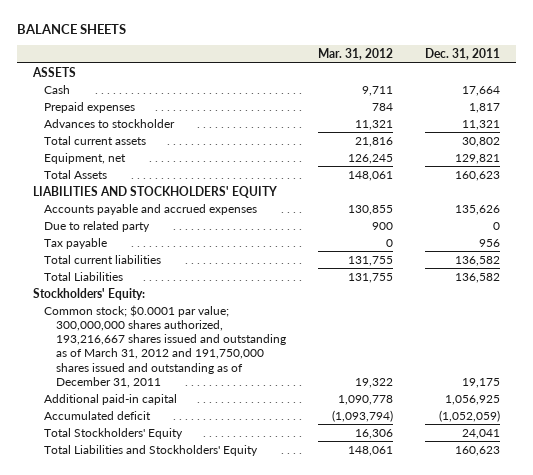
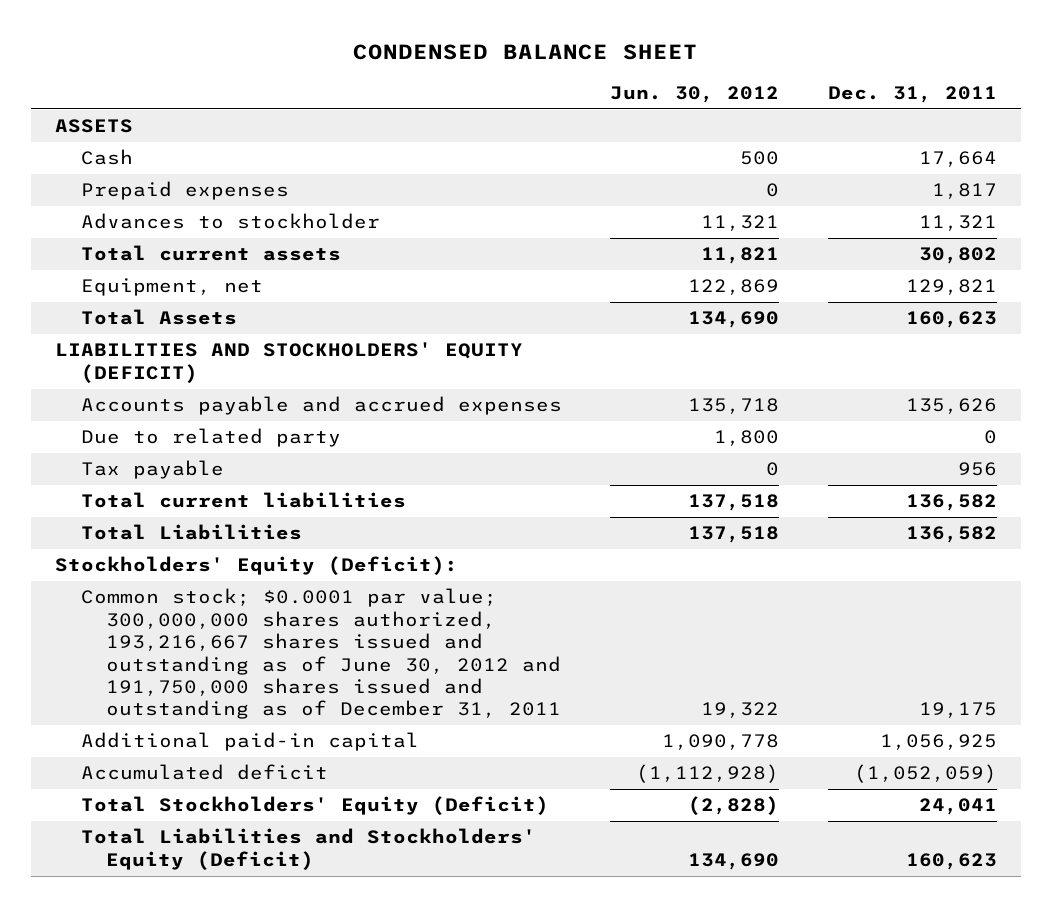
[16,24,126,35] BALANCE SHEETS -> [353,43,699,60] CONDENSED BALANCE SHEET
[318,48,394,61] Mar. 31, 2012 -> none
none -> [610,85,780,103] Jun. 30, 2012
[32,185,277,198] LIABILITIES AND STOCKHOLDERS' EQUITY -> [55,342,524,383] LIABILITIES AND STOCKHOLDERS' EQUITY (DEFICIT)
[32,287,145,300] Stockholders' Equity: -> [55,556,459,576] Stockholders' Equity (Deficit):
[44,304,286,388] Common stock; $0.0001 par value; 300,000,000 shares authorized, 193,216,667 shares issued and outstanding as of March 31, 2012 and 191,750,000 shares issued and outstanding as of December 31, 2011 -> [80,588,561,720] Common stock; $0.0001 par value; 300,000,000 shares authorized, 193,216,667 shares issued and outstanding as of June 30, 2012 and 191,750,000 shares issued and outstanding as of December 31, 2011
[44,427,184,439] Total Stockholders' Equity -> [80,796,549,816] Total Stockholders' Equity (Deficit)
[44,444,259,456] Total Liabilities and Stockholders' Equity -> [80,828,536,870] Total Liabilities and Stockholders' Equity (Deficit)

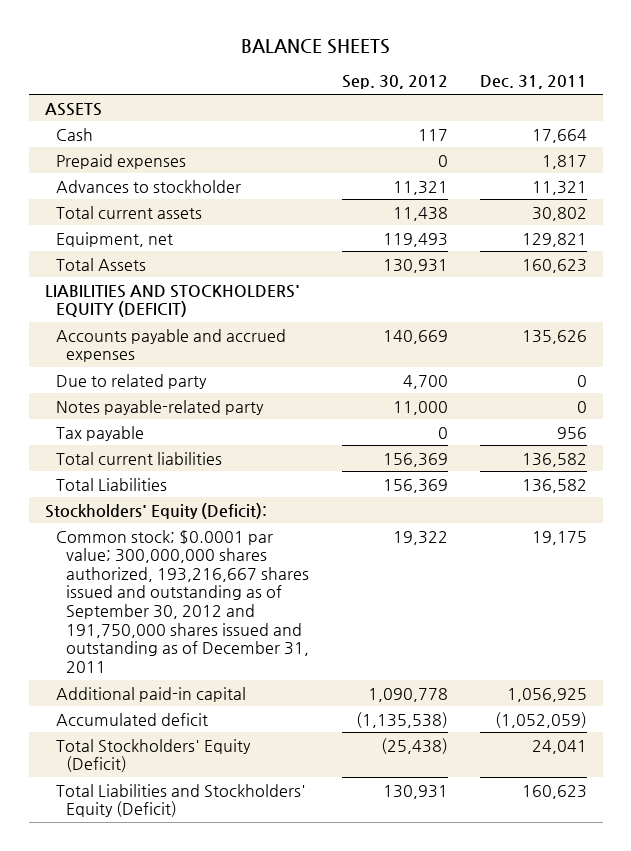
[353,43,699,60] CONDENSED BALANCE SHEET -> [240,39,390,55] BALANCE SHEETS
[610,85,780,103] Jun. 30, 2012 -> none
none -> [341,75,448,90] Sep. 30, 2012
none -> [55,399,264,415] Notes payable-related party
[80,588,561,720] Common stock; $0.0001 par value; 300,000,000 shares authorized, 193,216,667 shares issued and outstanding as of June 30, 2012 and 191,750,000 shares issued and outstanding as of December 31, 2011 -> [55,529,310,673] Common stock; $0.0001 par value; 300,000,000 shares authorized, 193,216,667 shares issued and outstanding as of September 30, 2012 and 191,750,000 shares issued and outstanding as of December 31, 2011

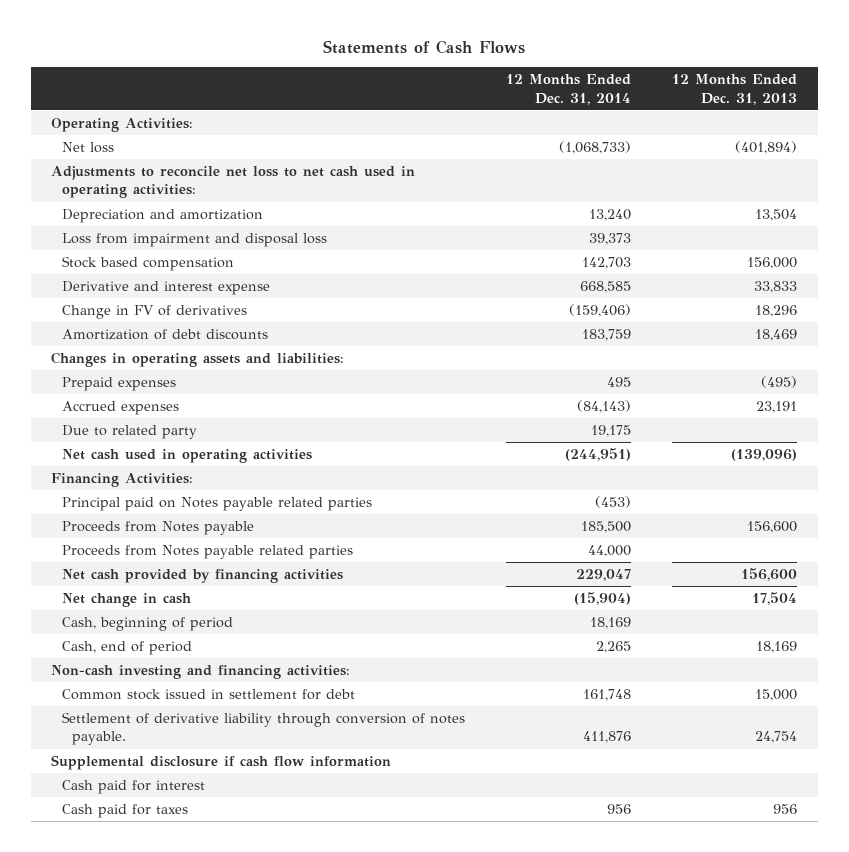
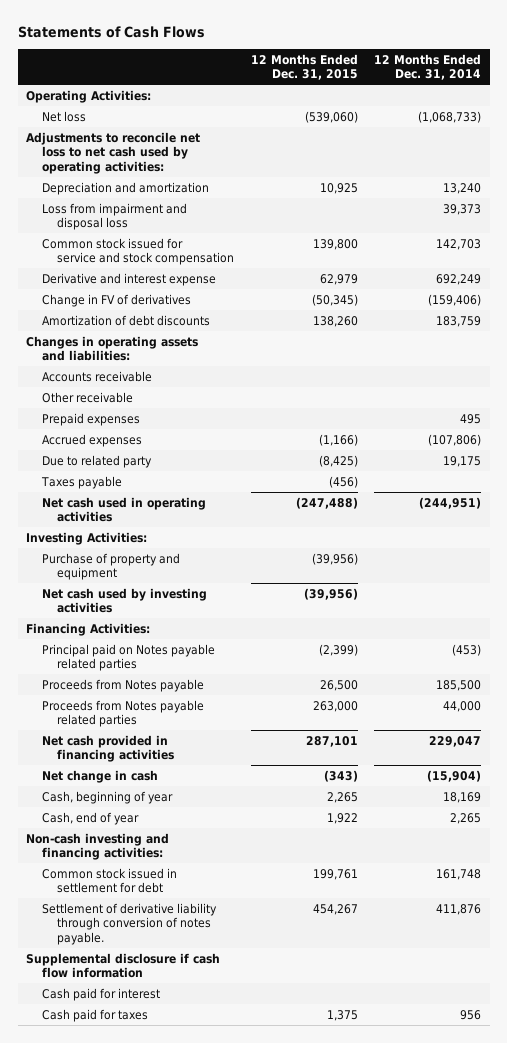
[672,74,798,105] 12 Months Ended Dec. 31, 2013 -> none
none -> [250,53,358,81] 12 Months Ended Dec. 31, 2015
[51,166,416,199] Adjustments to reconcile net loss to net cash used in operating activities: -> [26,131,201,174] Adjustments to reconcile net loss to net cash used by operating activities:
[61,256,234,272] Stock based compensation -> [41,237,234,266] Common stock issued for service and stock compensation
[580,281,632,294] 668,585 -> [436,273,482,285] 692,249
none -> [41,370,152,382] Accounts receivable
none -> [41,391,133,403] Other receivable
[577,400,632,414] (84,143) -> [428,433,482,446] (107,806)
none -> [40,475,122,489] Taxes payable
none -> [26,531,148,545] Investing Activities:
none -> [41,552,180,581] Purchase of property and equipment
none -> [41,587,207,614] Net cash used by investing activities
[61,569,343,584] Net cash provided by financing activities -> [41,734,174,763] Net cash provided in financing activities
[61,617,233,632] Cash, beginning of period -> [41,790,173,804] Cash, beginning of year
[61,641,192,656] Cash, end of period -> [41,811,139,825] Cash, end of year

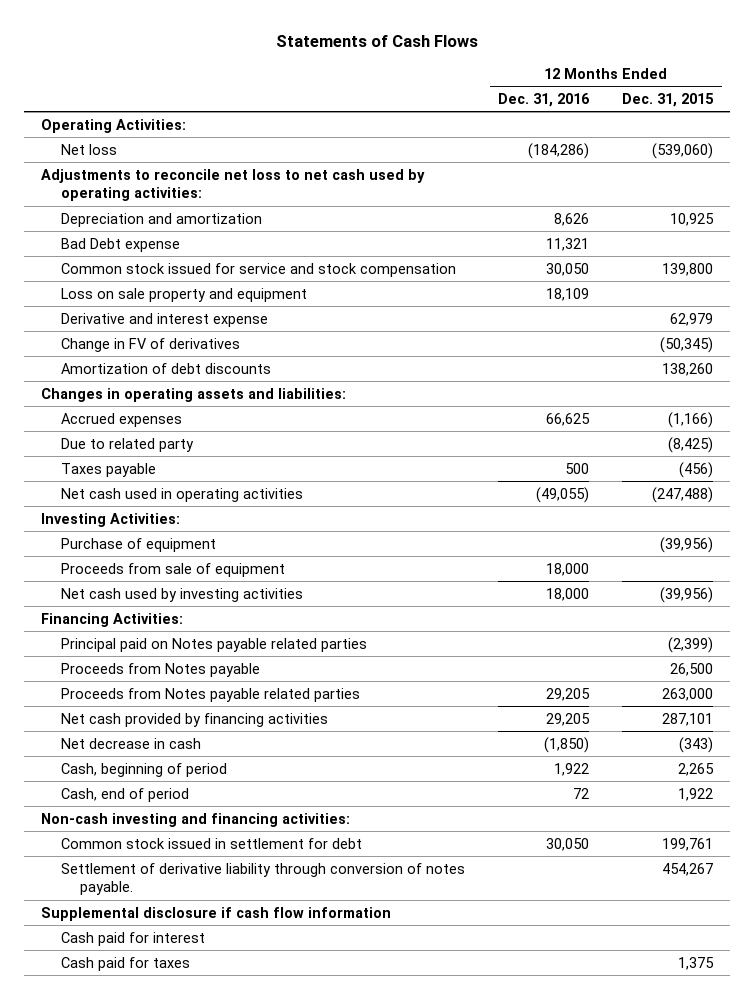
[374,53,482,81] 12 Months Ended Dec. 31, 2014 -> none
none -> [498,92,591,107] Dec. 31, 2016
[41,202,187,231] Loss from impairment and disposal loss -> none
none -> [60,237,180,252] Bad Debt expense
none -> [60,287,307,302] Loss on sale property and equipment
[41,370,152,382] Accounts receivable -> none
[41,391,133,403] Other receivable -> none
[41,412,140,426] Prepaid expenses -> none
[41,552,180,581] Purchase of property and equipment -> [60,537,216,552] Purchase of equipment
none -> [60,562,285,577] Proceeds from sale of equipment
[41,734,174,763] Net cash provided in financing activities -> [60,712,328,727] Net cash provided by financing activities
[41,769,158,783] Net change in cash -> [60,737,201,749] Net decrease in cash
[41,790,173,804] Cash, beginning of year -> [60,762,227,777] Cash, beginning of period
[41,811,139,825] Cash, end of year -> [60,787,189,802] Cash, end of period

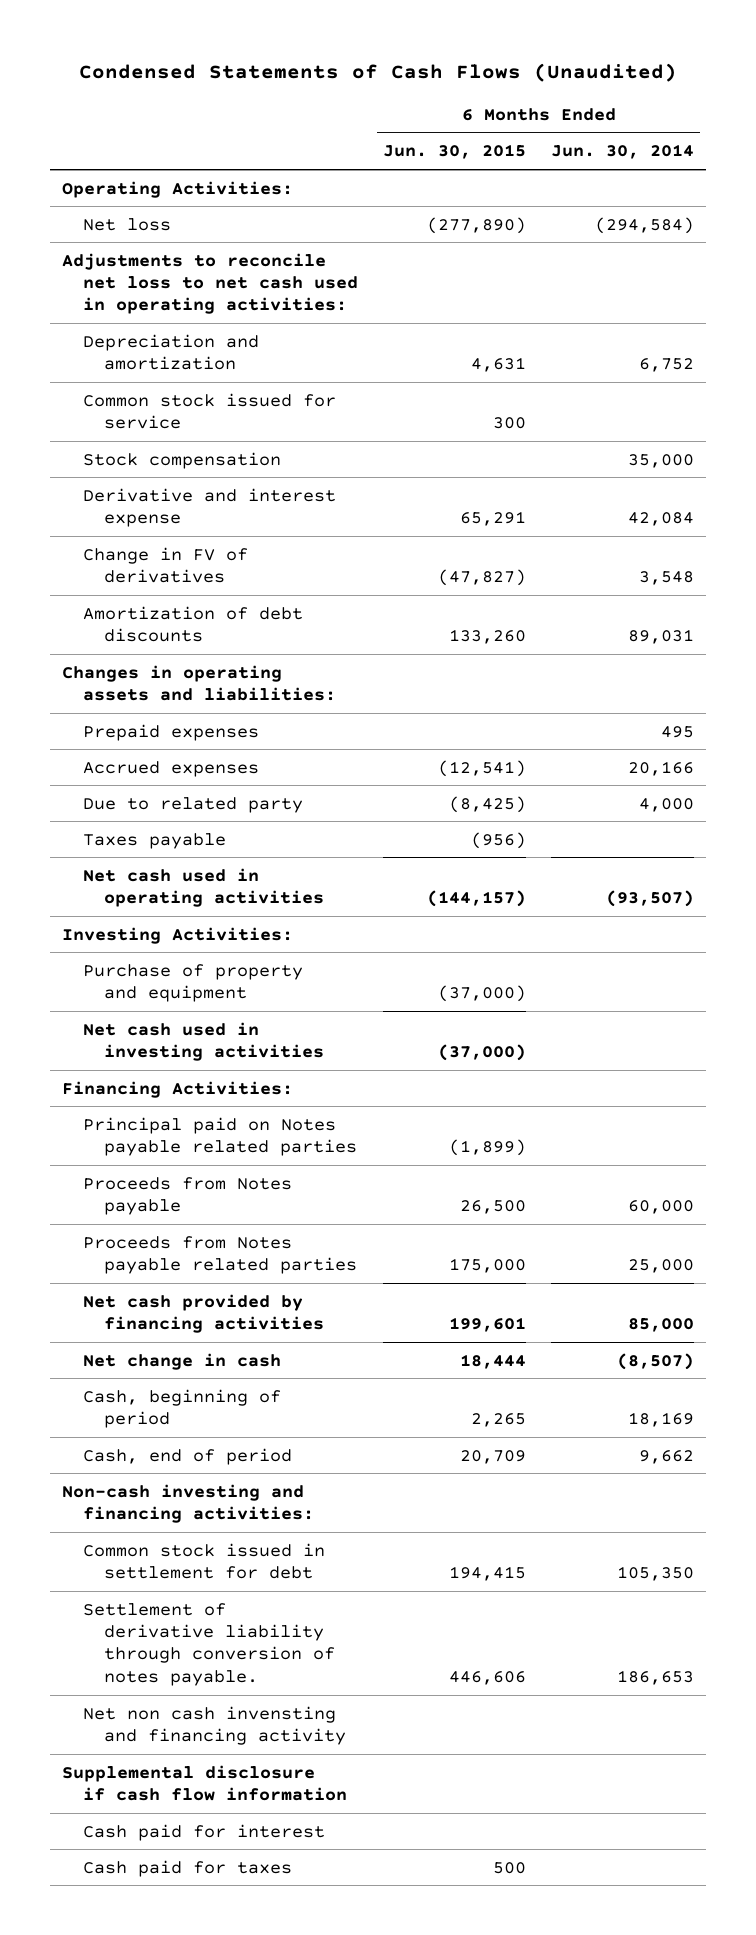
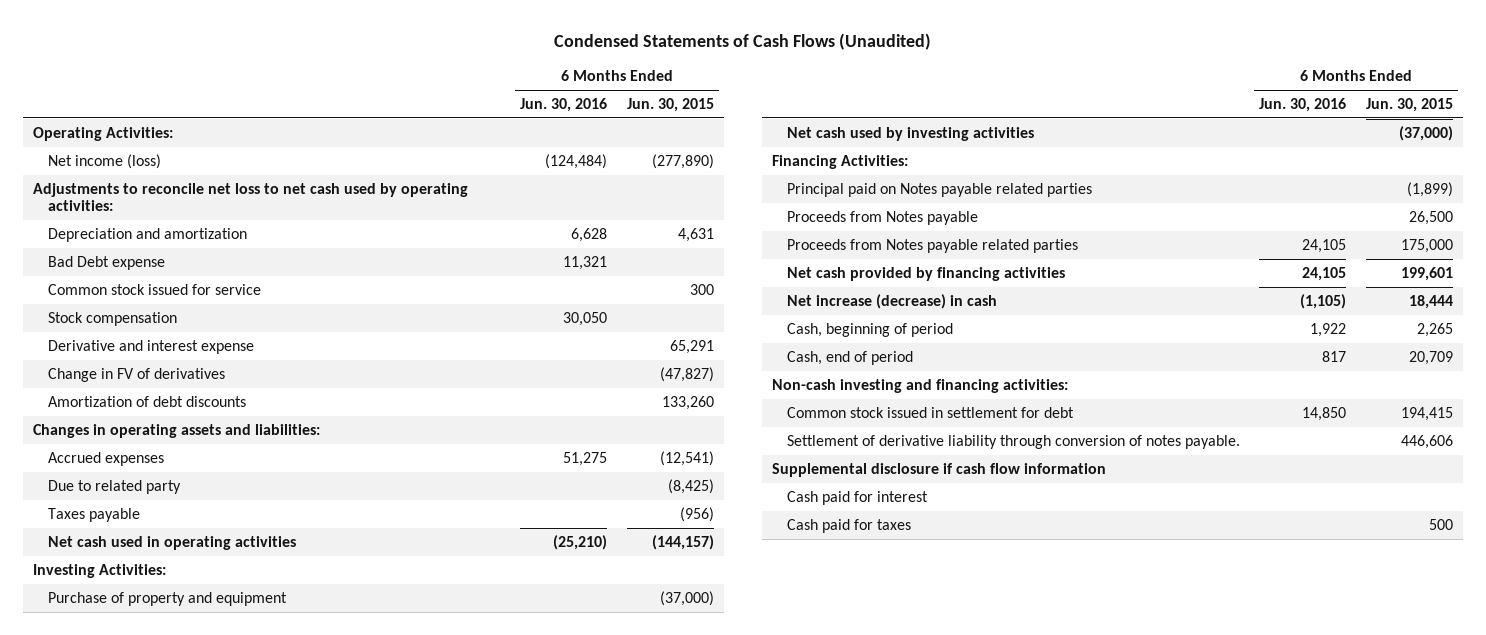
[550,144,694,160] Jun. 30, 2014 -> none
none -> [520,97,608,112] Jun. 30, 2016
[83,217,172,231] Net loss -> [47,153,161,169] Net income (loss)
[62,252,359,315] Adjustments to reconcile net loss to net cash used in operating activities: -> [33,182,469,212] Adjustments to reconcile net loss to net cash used by operating activities:
none -> [47,255,165,270] Bad Debt expense
[83,723,260,741] Prepaid expenses -> none
[83,1021,325,1061] Net cash used in investing activities -> [786,126,1034,141] Net cash used by investing activities
[83,1352,282,1370] Net change in cash -> [786,293,997,309] Net increase (decrease) in cash
[83,1705,347,1745] Net non cash invensting and financing activity -> none

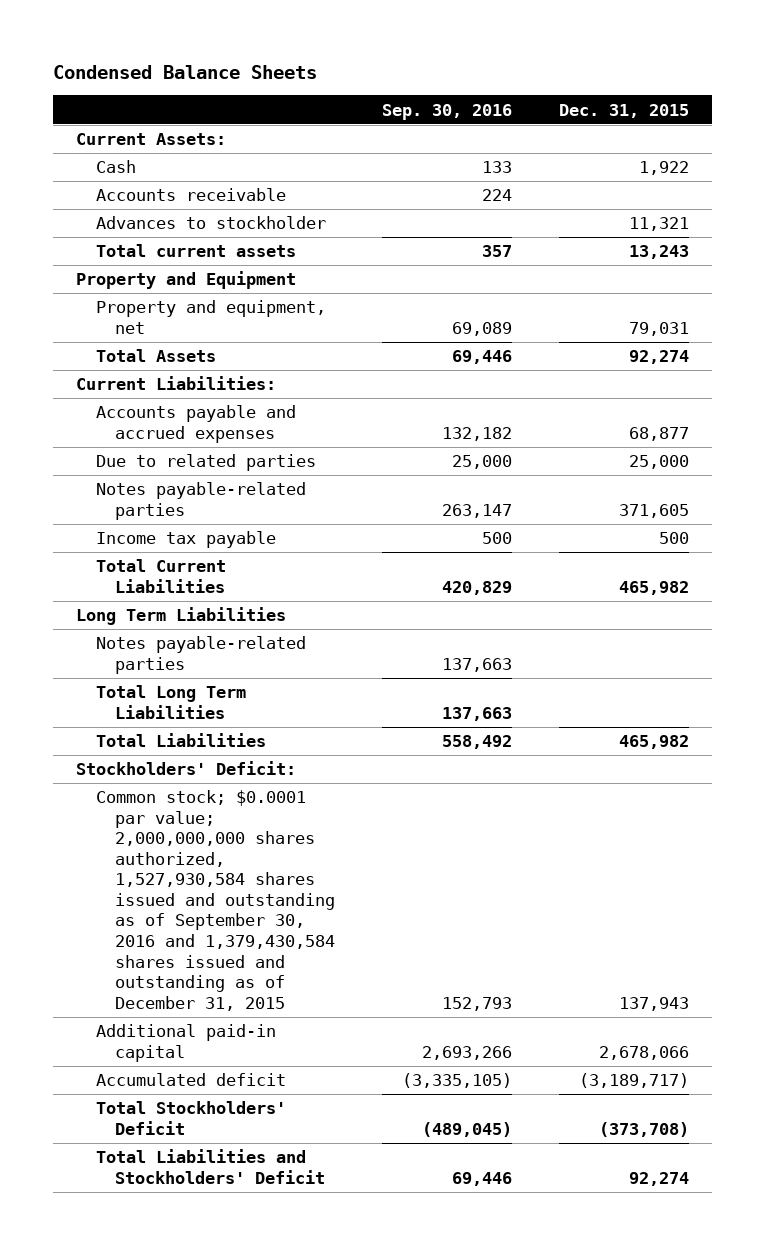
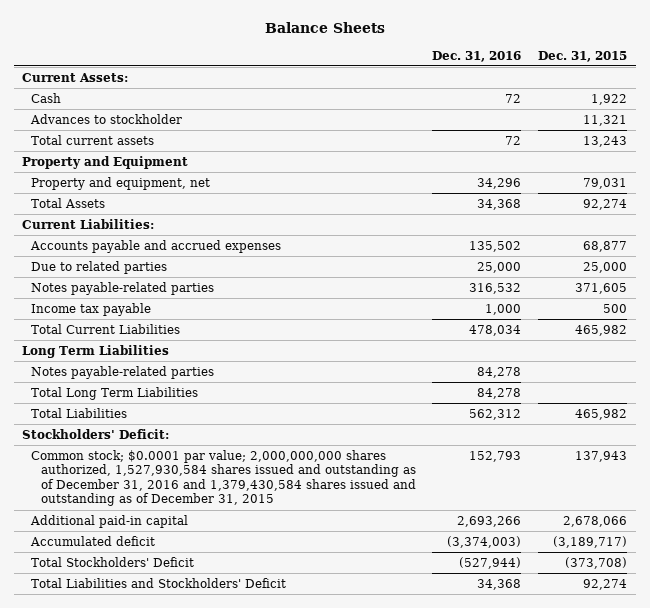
[53,64,318,79] Condensed Balance Sheets -> [264,21,385,33] Balance Sheets
[382,103,513,120] Sep. 30, 2016 -> none
none -> [432,50,522,62] Dec. 31, 2016
[95,188,286,202] Accounts receivable -> none
[95,790,336,1011] Common stock; $0.0001 par value; 2,000,000,000 shares authorized, 1,527,930,584 shares issued and outstanding as of September 30, 2016 and 1,379,430,584 shares issued and outstanding as of December 31, 2015 -> [31,449,416,507] Common stock; $0.0001 par value; 2,000,000,000 shares authorized, 1,527,930,584 shares issued and outstanding as of December 31, 2016 and 1,379,430,584 shares issued and outstanding as of December 31, 2015

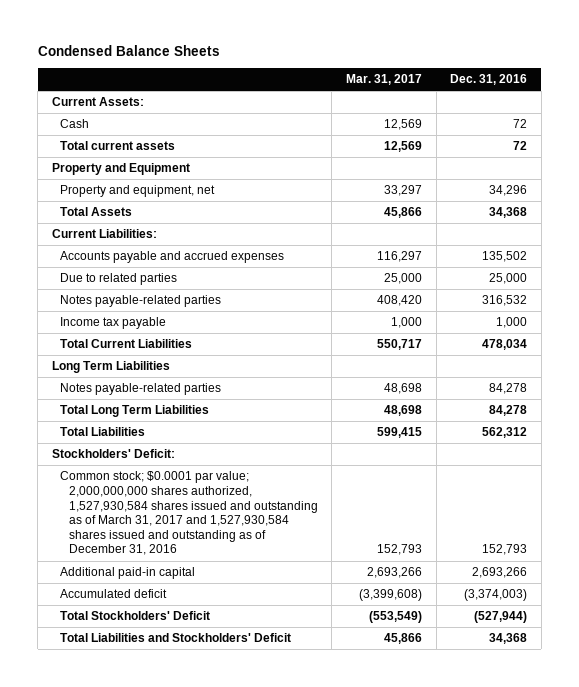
[264,21,385,33] Balance Sheets -> [37,45,220,57] Condensed Balance Sheets
[538,50,628,62] Dec. 31, 2015 -> none
none -> [345,74,422,86] Mar. 31, 2017
[30,113,183,124] Advances to stockholder -> none
[31,449,416,507] Common stock; $0.0001 par value; 2,000,000,000 shares authorized, 1,527,930,584 shares issued and outstanding as of December 31, 2016 and 1,379,430,584 shares issued and outstanding as of December 31, 2015 -> [60,471,318,556] Common stock; $0.0001 par value; 2,000,000,000 shares authorized, 1,527,930,584 shares issued and outstanding as of March 31, 2017 and 1,527,930,584 shares issued and outstanding as of December 31, 2016

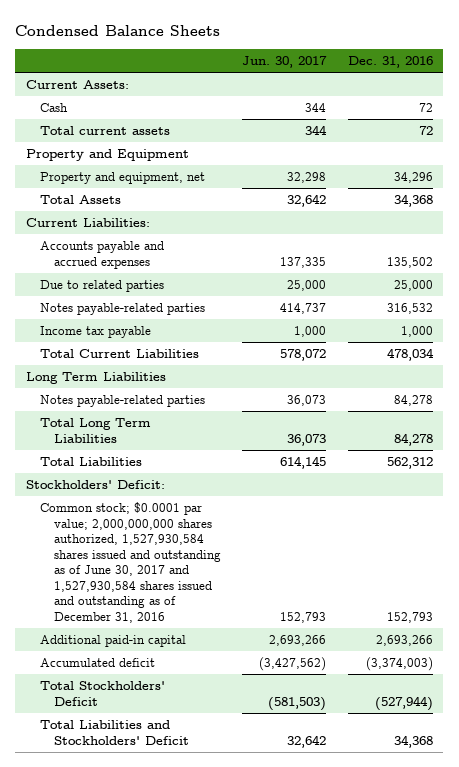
[345,74,422,86] Mar. 31, 2017 -> none
none -> [242,56,328,69] Jun. 30, 2017
[60,471,318,556] Common stock; $0.0001 par value; 2,000,000,000 shares authorized, 1,527,930,584 shares issued and outstanding as of March 31, 2017 and 1,527,930,584 shares issued and outstanding as of December 31, 2016 -> [40,502,222,623] Common stock; $0.0001 par value; 2,000,000,000 shares authorized, 1,527,930,584 shares issued and outstanding as of June 30, 2017 and 1,527,930,584 shares issued and outstanding as of December 31, 2016

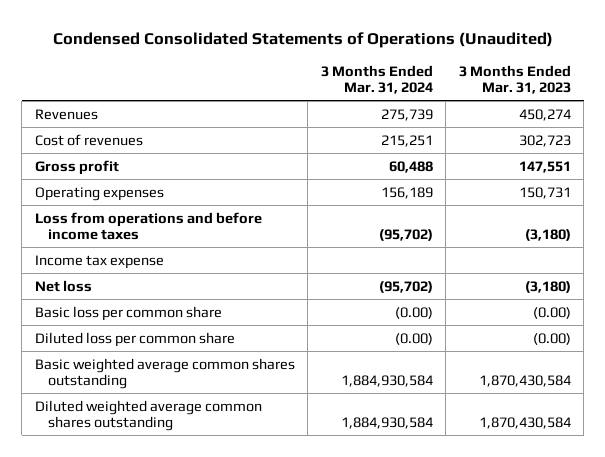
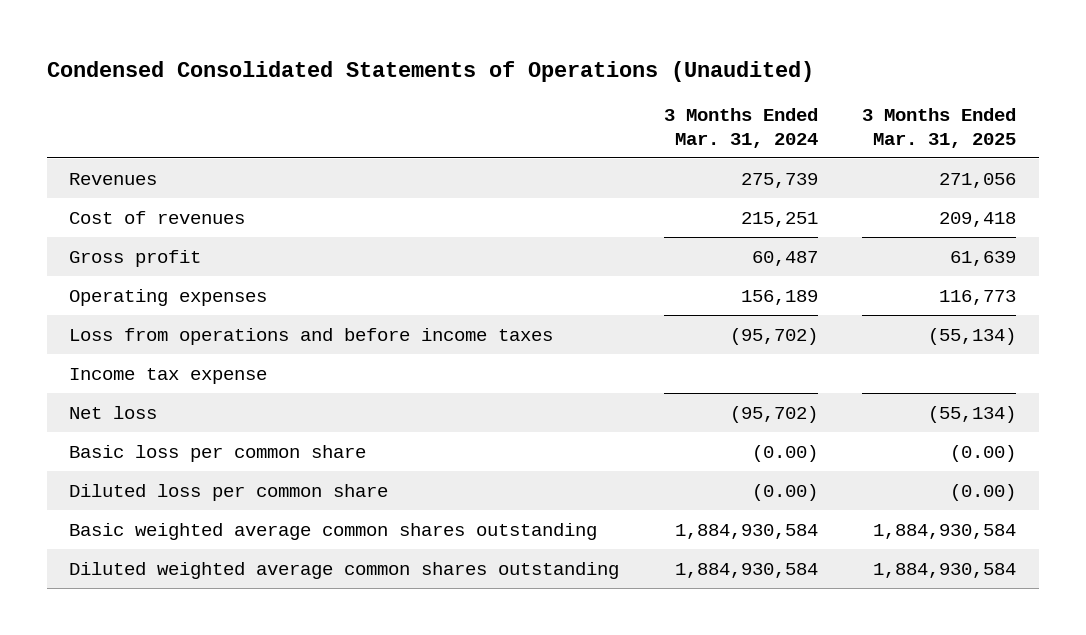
[458,64,571,95] 3 Months Ended Mar. 31, 2023 -> none
none -> [862,108,1017,148] 3 Months Ended Mar. 31, 2025
[388,160,433,173] 60,488 -> [751,250,818,266] 60,487

